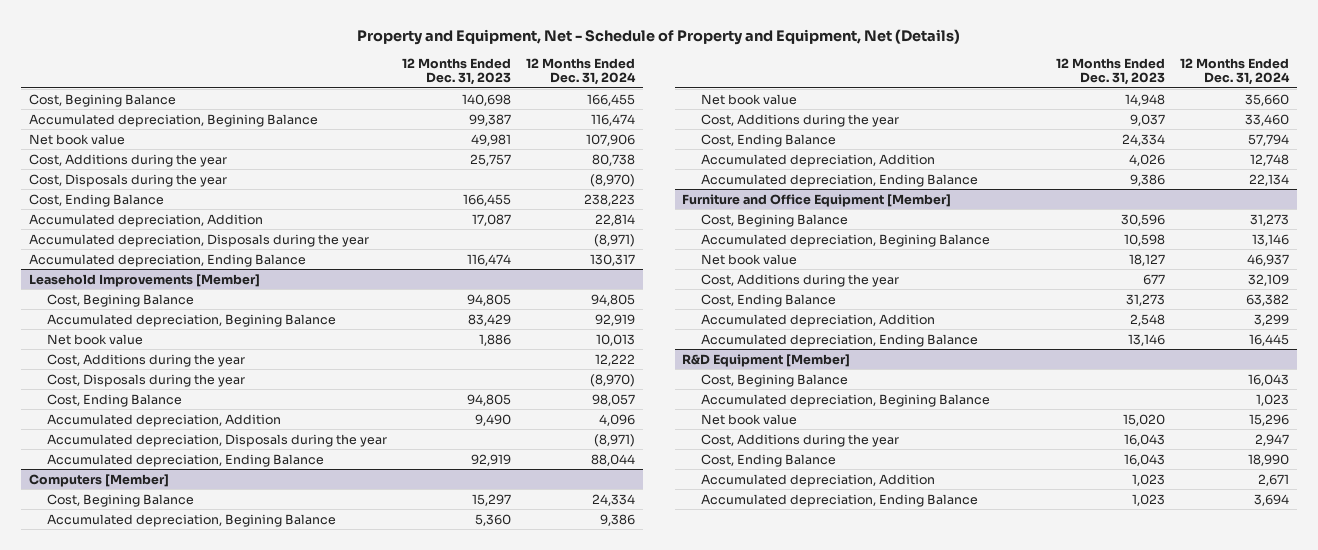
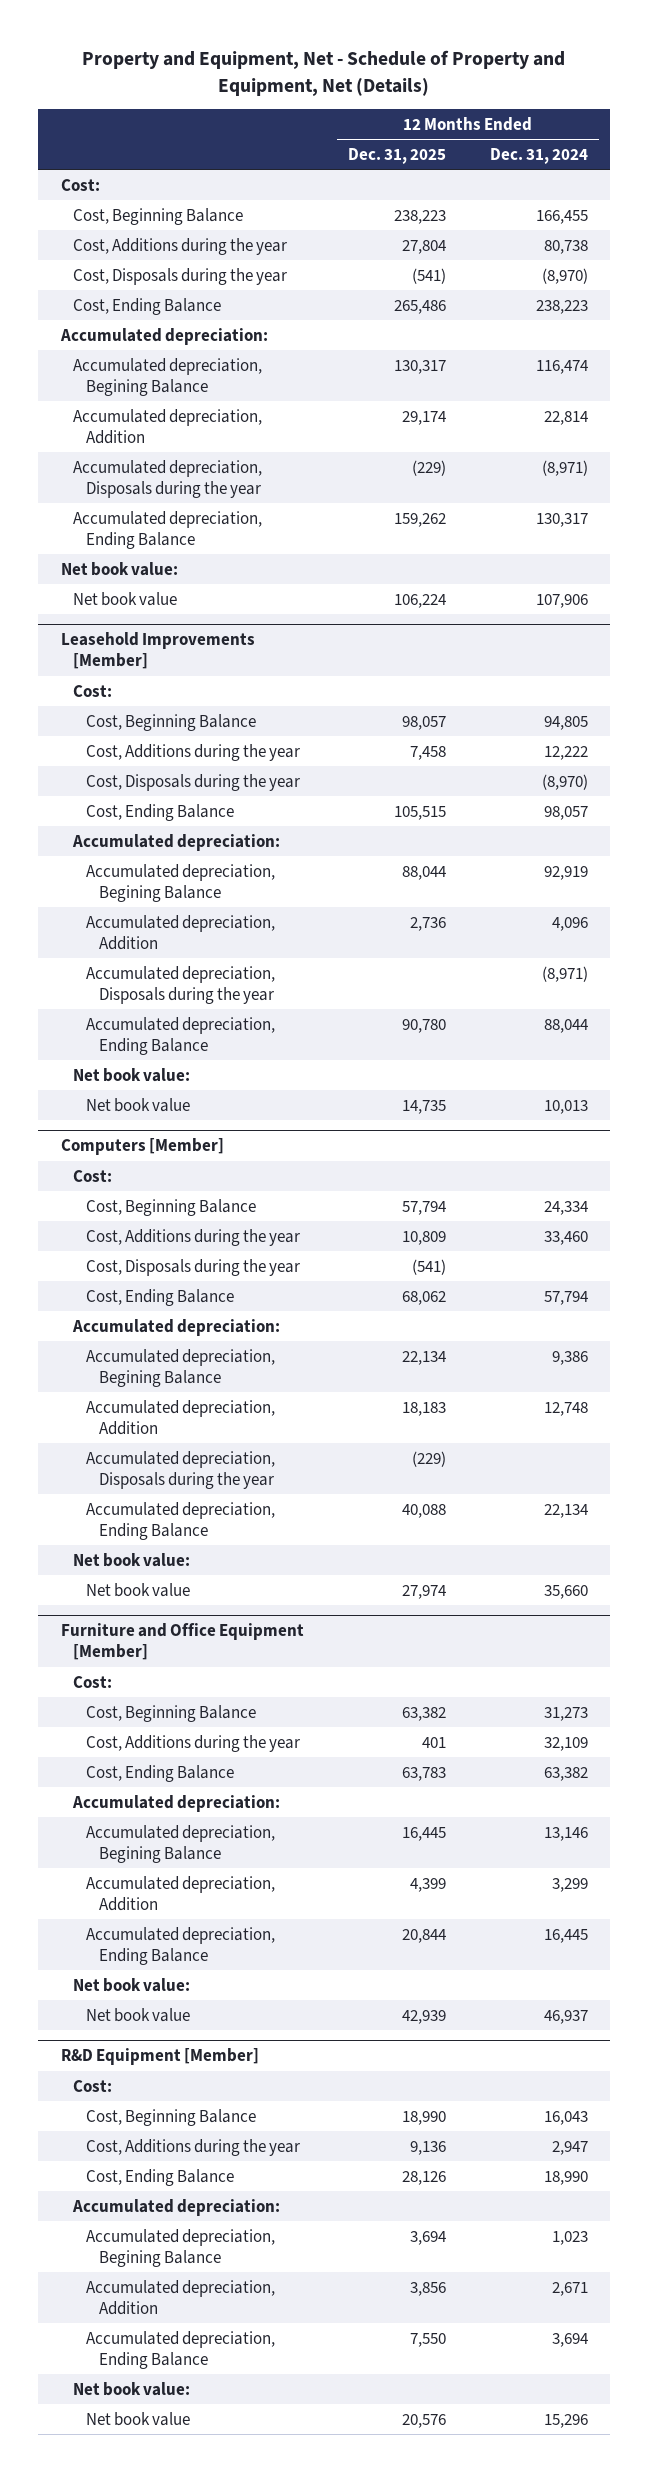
[402,57,512,86] 12 Months Ended Dec. 31, 2023 -> none
none -> [347,147,446,164] Dec. 31, 2025
none -> [60,178,100,191] Cost:
[28,93,176,107] Cost, Begining Balance -> [73,207,244,225] Cost, Beginning Balance
none -> [59,327,268,345] Accumulated depreciation:
[28,113,318,127] Accumulated depreciation, Begining Balance -> [73,357,263,396] Accumulated depreciation, Begining Balance
none -> [60,561,178,576] Net book value:
[28,133,125,145] Net book value -> [73,591,178,606] Net book value
none -> [73,684,113,697] Cost:
[47,293,195,307] Cost, Begining Balance -> [86,713,257,731] Cost, Beginning Balance
none -> [72,833,281,851] Accumulated depreciation:
[47,313,337,327] Accumulated depreciation, Begining Balance -> [86,863,276,902] Accumulated depreciation, Begining Balance
none -> [73,1067,191,1082] Net book value:
[47,333,144,345] Net book value -> [86,1097,191,1112] Net book value
none -> [73,1169,113,1182] Cost:
[47,493,195,507] Cost, Begining Balance -> [86,1198,257,1216] Cost, Beginning Balance
none -> [86,1258,301,1276] Cost, Disposals during the year
none -> [72,1318,281,1336] Accumulated depreciation:
[47,513,337,527] Accumulated depreciation, Begining Balance -> [86,1348,276,1387] Accumulated depreciation, Begining Balance
none -> [86,1450,276,1489] Accumulated depreciation, Disposals during the year
none -> [73,1552,191,1567] Net book value:
[700,93,797,105] Net book value -> [86,1582,191,1597] Net book value
none -> [73,1675,113,1688] Cost:
[700,213,848,227] Cost, Begining Balance -> [86,1704,257,1722] Cost, Beginning Balance
none -> [72,1794,281,1812] Accumulated depreciation:
[700,233,990,247] Accumulated depreciation, Begining Balance -> [86,1824,276,1863] Accumulated depreciation, Begining Balance
none -> [73,1977,191,1992] Net book value:
[700,253,797,265] Net book value -> [86,2007,191,2022] Net book value
none -> [73,2079,113,2092] Cost:
[700,373,848,387] Cost, Begining Balance -> [86,2108,257,2126] Cost, Beginning Balance
none -> [72,2198,281,2216] Accumulated depreciation:
[700,393,990,407] Accumulated depreciation, Begining Balance -> [86,2228,276,2267] Accumulated depreciation, Begining Balance
none -> [73,2381,191,2396] Net book value:
[700,413,797,425] Net book value -> [86,2411,191,2426] Net book value

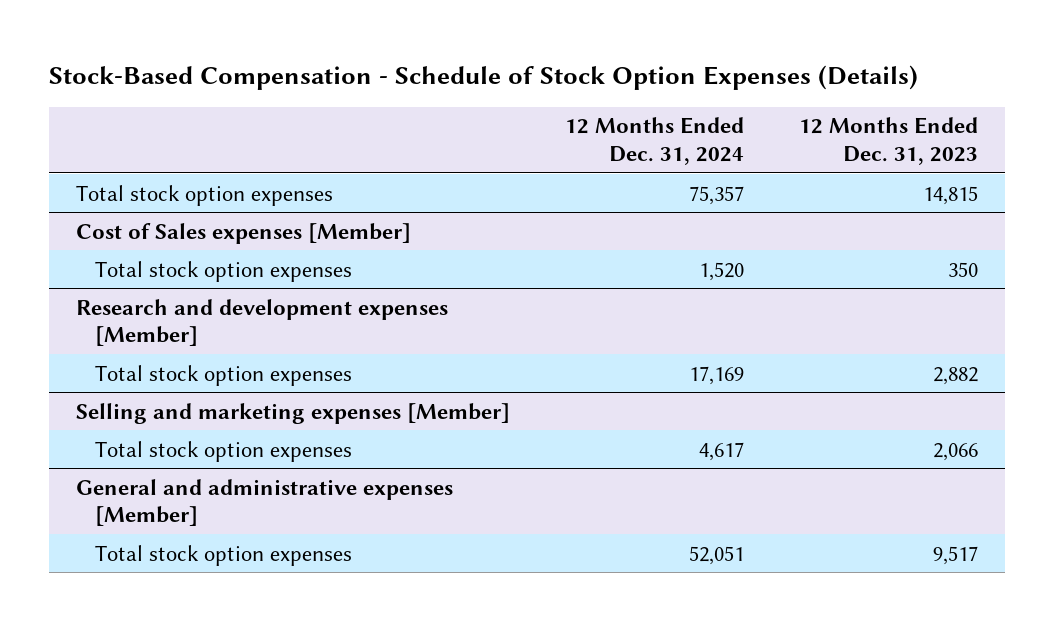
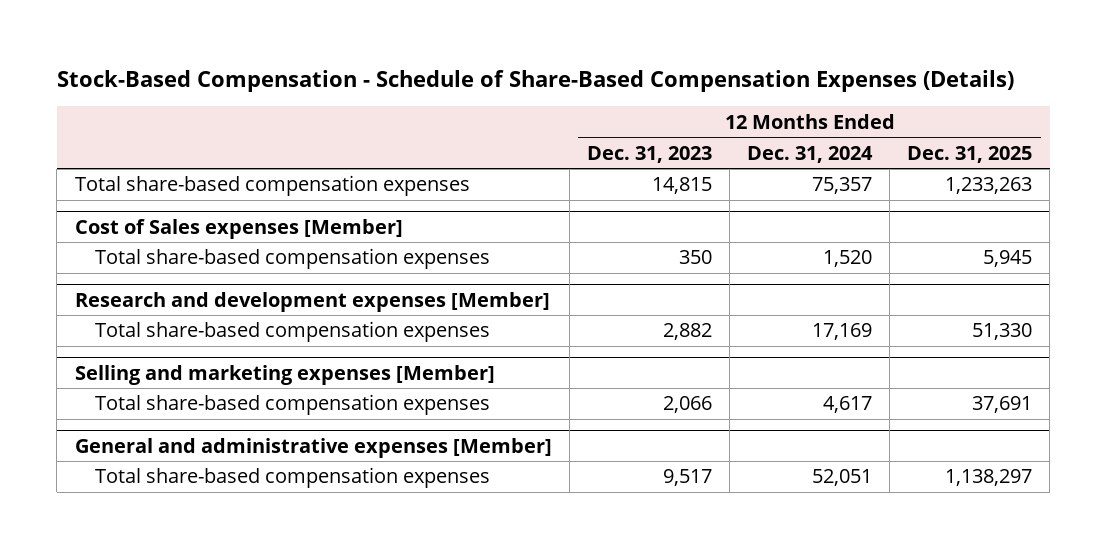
[49,65,919,91] Stock-Based Compensation - Schedule of Stock Option Expenses (Details) -> [56,69,1014,92] Stock-Based Compensation - Schedule of Share-Based Compensation Expenses (Details)
none -> [907,145,1033,163] Dec. 31, 2025
[76,184,334,206] Total stock option expenses -> [74,175,470,197] Total share-based compensation expenses
[95,260,353,282] Total stock option expenses -> [95,248,491,270] Total share-based compensation expenses
[95,364,353,386] Total stock option expenses -> [95,321,491,343] Total share-based compensation expenses
[95,440,353,462] Total stock option expenses -> [95,394,491,416] Total share-based compensation expenses
[95,544,353,566] Total stock option expenses -> [95,467,491,489] Total share-based compensation expenses

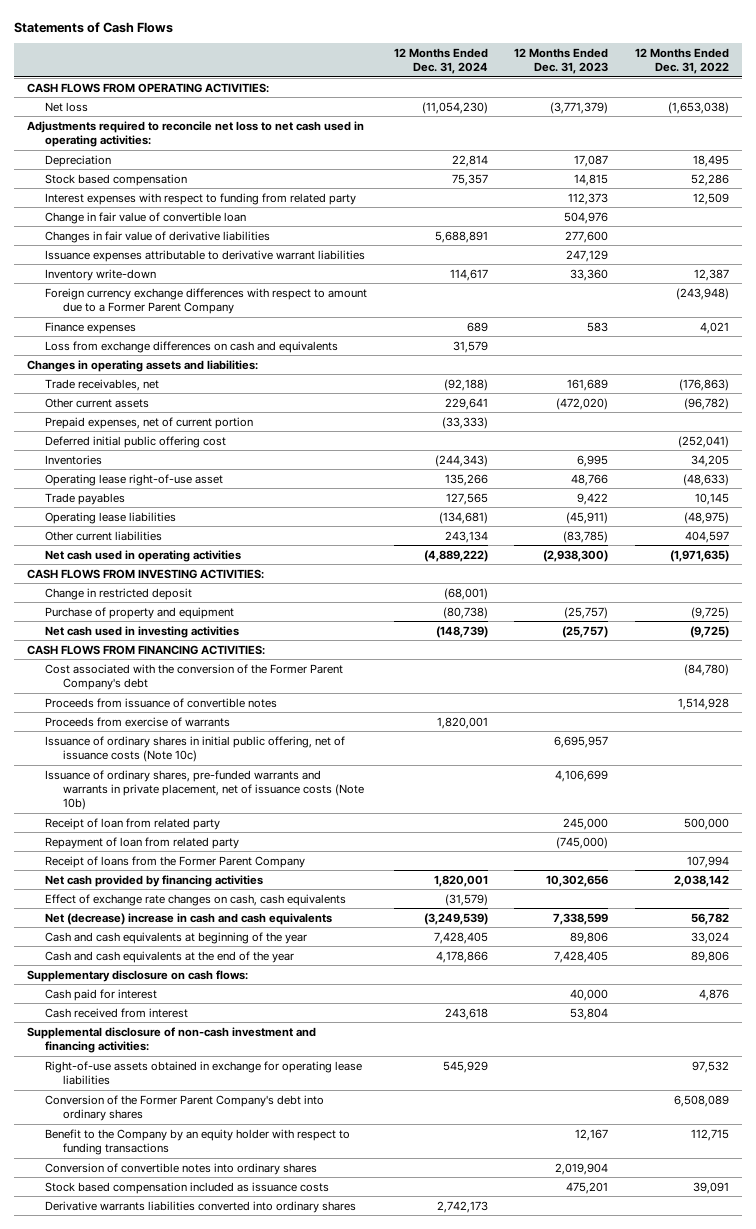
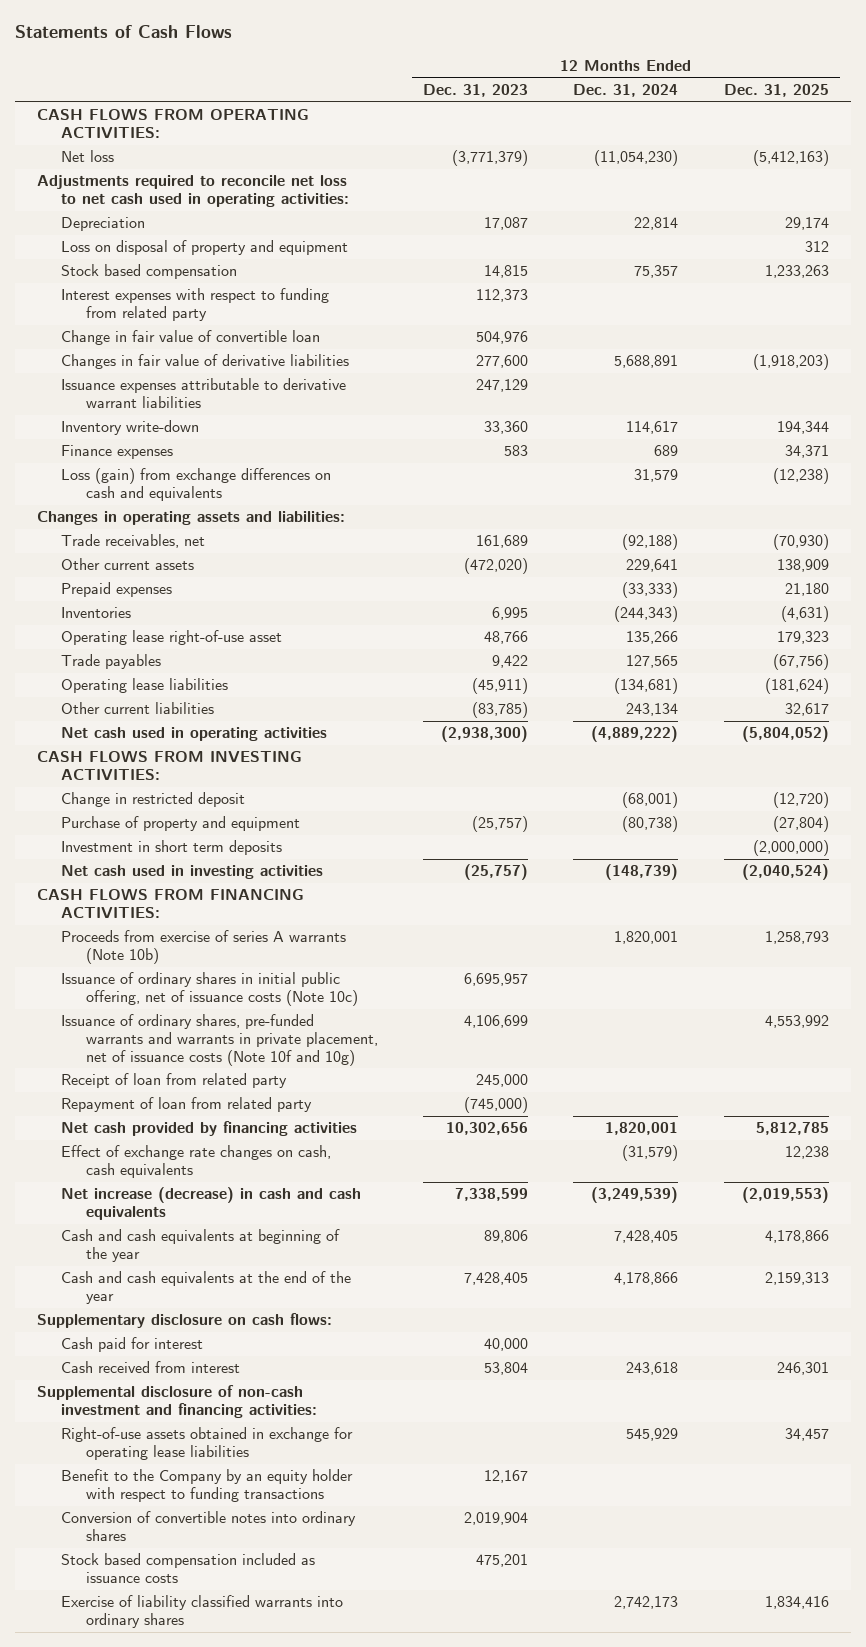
[634,47,729,75] 12 Months Ended Dec. 31, 2022 -> none
none -> [723,84,829,98] Dec. 31, 2025
none -> [61,240,349,256] Loss on disposal of property and equipment
[44,287,367,314] Foreign currency exchange differences with respect to amount due to a Former Parent Company -> none
[44,340,338,353] Loss from exchange differences on cash and equivalents -> [61,468,332,502] Loss (gain) from exchange differences on cash and equivalents
[44,435,226,448] Deferred initial public offering cost -> none
[44,416,253,429] Prepaid expenses, net of current portion -> [61,582,173,598] Prepaid expenses
none -> [61,840,283,856] Investment in short term deposits
[44,663,343,690] Cost associated with the conversion of the Former Parent Company's debt -> none
[44,697,277,708] Proceeds from issuance of convertible notes -> none
[44,716,230,727] Proceeds from exercise of warrants -> [61,930,347,965] Proceeds from exercise of series A warrants (Note 10b)
[44,769,364,811] Issuance of ordinary shares, pre-funded warrants and warrants in private placement, net of issuance costs (Note 10b) -> [61,1014,378,1066] Issuance of ordinary shares, pre-funded warrants and warrants in private placement, net of issuance costs (Note 10f and 10g)
[44,855,305,868] Receipt of loans from the Former Parent Company -> none
[44,912,332,925] Net (decrease) increase in cash and cash equivalents -> [61,1187,362,1221] Net increase (decrease) in cash and cash equivalents
[44,1094,324,1121] Conversion of the Former Parent Company's debt into ordinary shares -> none
[44,1200,356,1213] Derivative warrants liabilities converted into ordinary shares -> [61,1595,344,1629] Exercise of liability classified warrants into ordinary shares

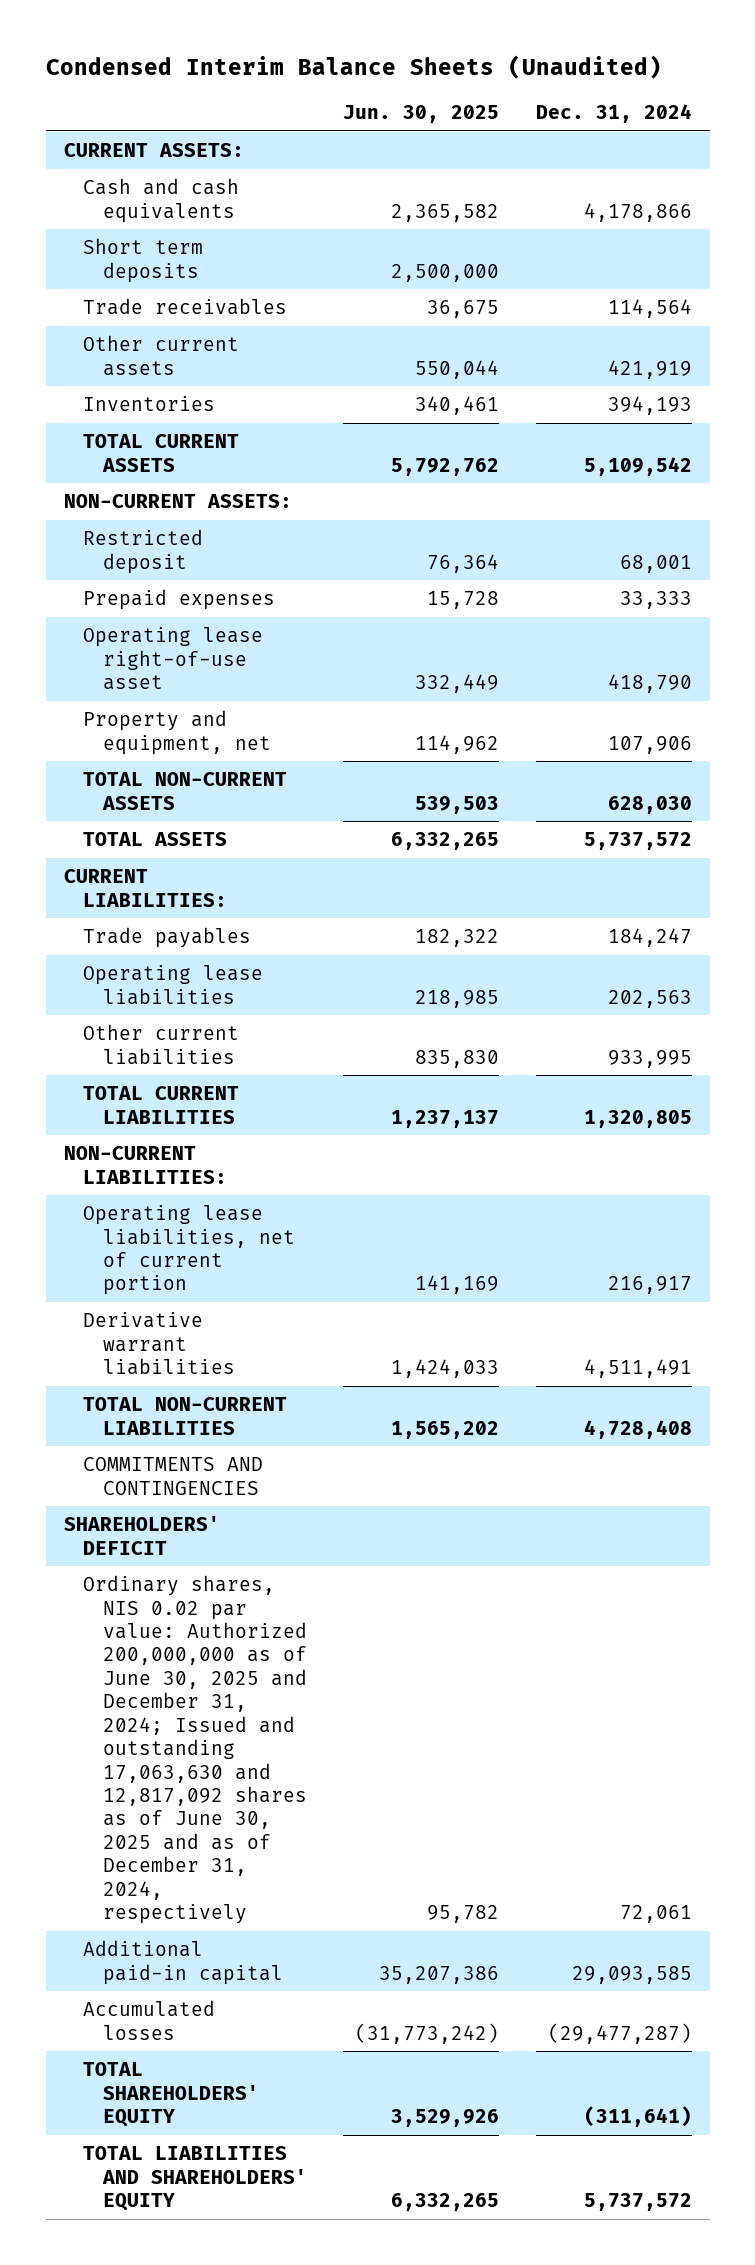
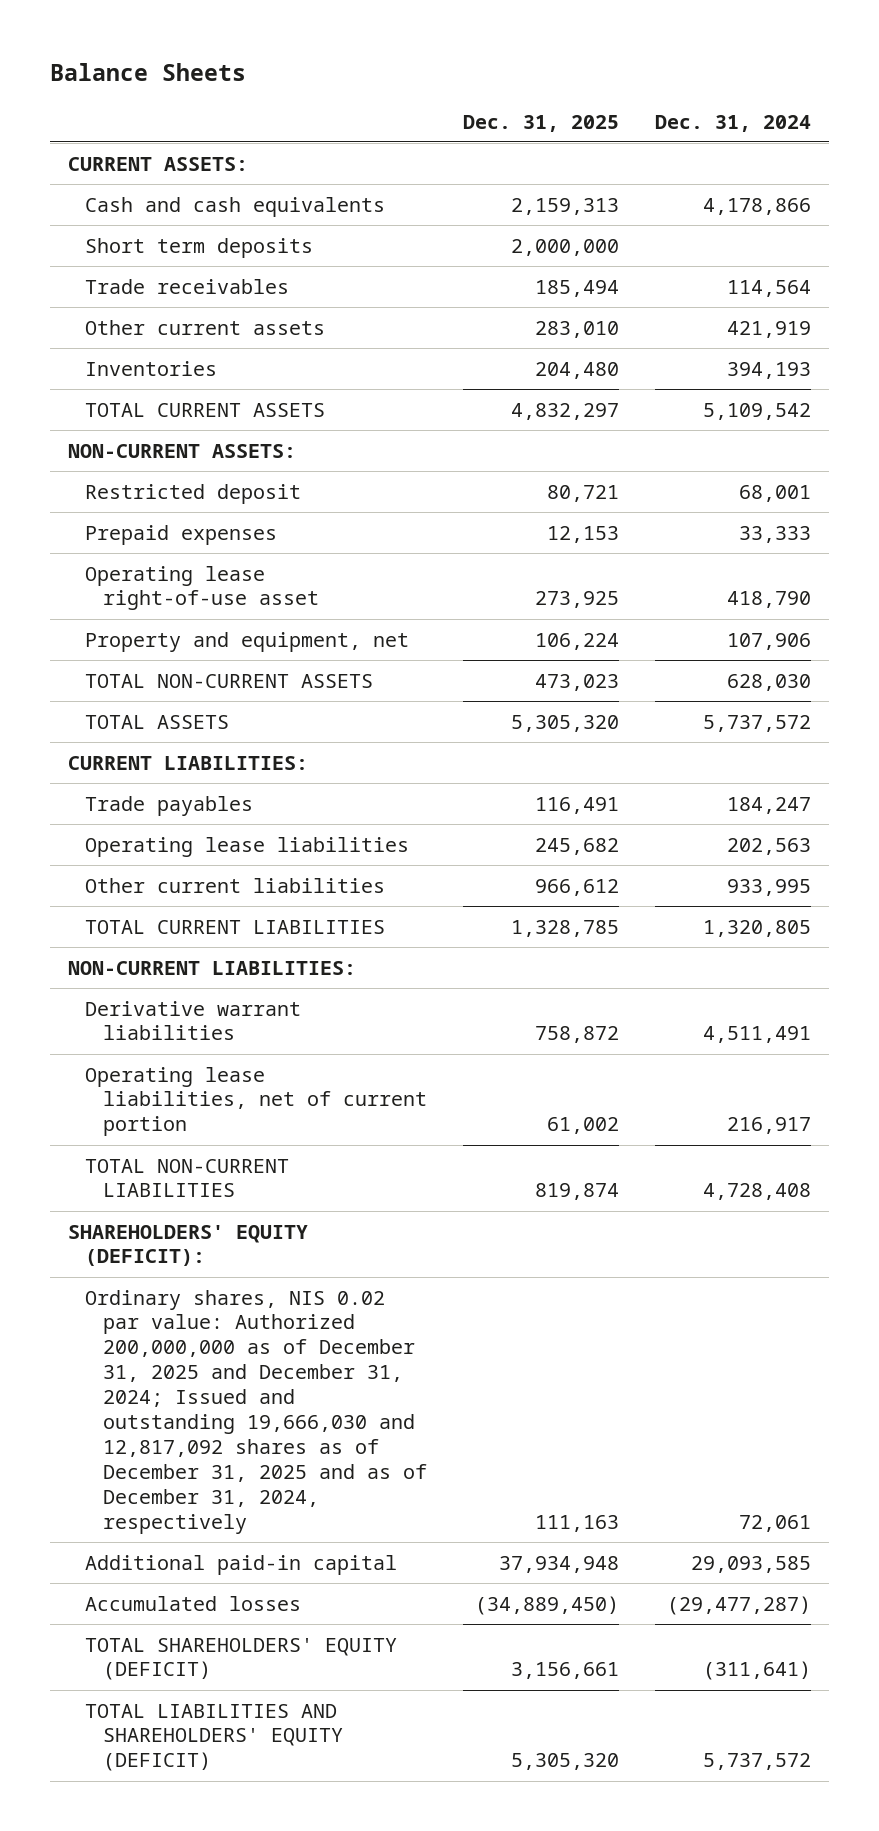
[45,54,662,79] Condensed Interim Balance Sheets (Unaudited) -> [50,63,247,82] Balance Sheets
[343,104,500,123] Jun. 30, 2025 -> none
none -> [462,114,619,132] Dec. 31, 2025
[83,1205,296,1296] Operating lease liabilities, net of current portion -> [85,1066,427,1137] Operating lease liabilities, net of current portion
[83,1457,264,1495] COMMITMENTS AND CONTINGENCIES -> none
[63,1516,220,1555] SHAREHOLDERS' DEFICIT -> [68,1224,309,1267] SHAREHOLDERS' EQUITY (DEFICIT):
[83,1575,308,1925] Ordinary shares, NIS 0.02 par value: Authorized 200,000,000 as of June 30, 2025 and December 31, 2024; Issued and outstanding 17,063,630 and 12,817,092 shares as of June 30, 2025 and as of December 31, 2024, respectively -> [85,1289,427,1534] Ordinary shares, NIS 0.02 par value: Authorized 200,000,000 as of December 31, 2025 and December 31, 2024; Issued and outstanding 19,666,030 and 12,817,092 shares as of December 31, 2025 and as of December 31, 2024, respectively
[83,2062,260,2127] TOTAL SHAREHOLDERS' EQUITY -> [85,1637,398,1681] TOTAL SHAREHOLDERS' EQUITY (DEFICIT)
[83,2146,308,2211] TOTAL LIABILITIES AND SHAREHOLDERS' EQUITY -> [85,1703,343,1772] TOTAL LIABILITIES AND SHAREHOLDERS' EQUITY (DEFICIT)

